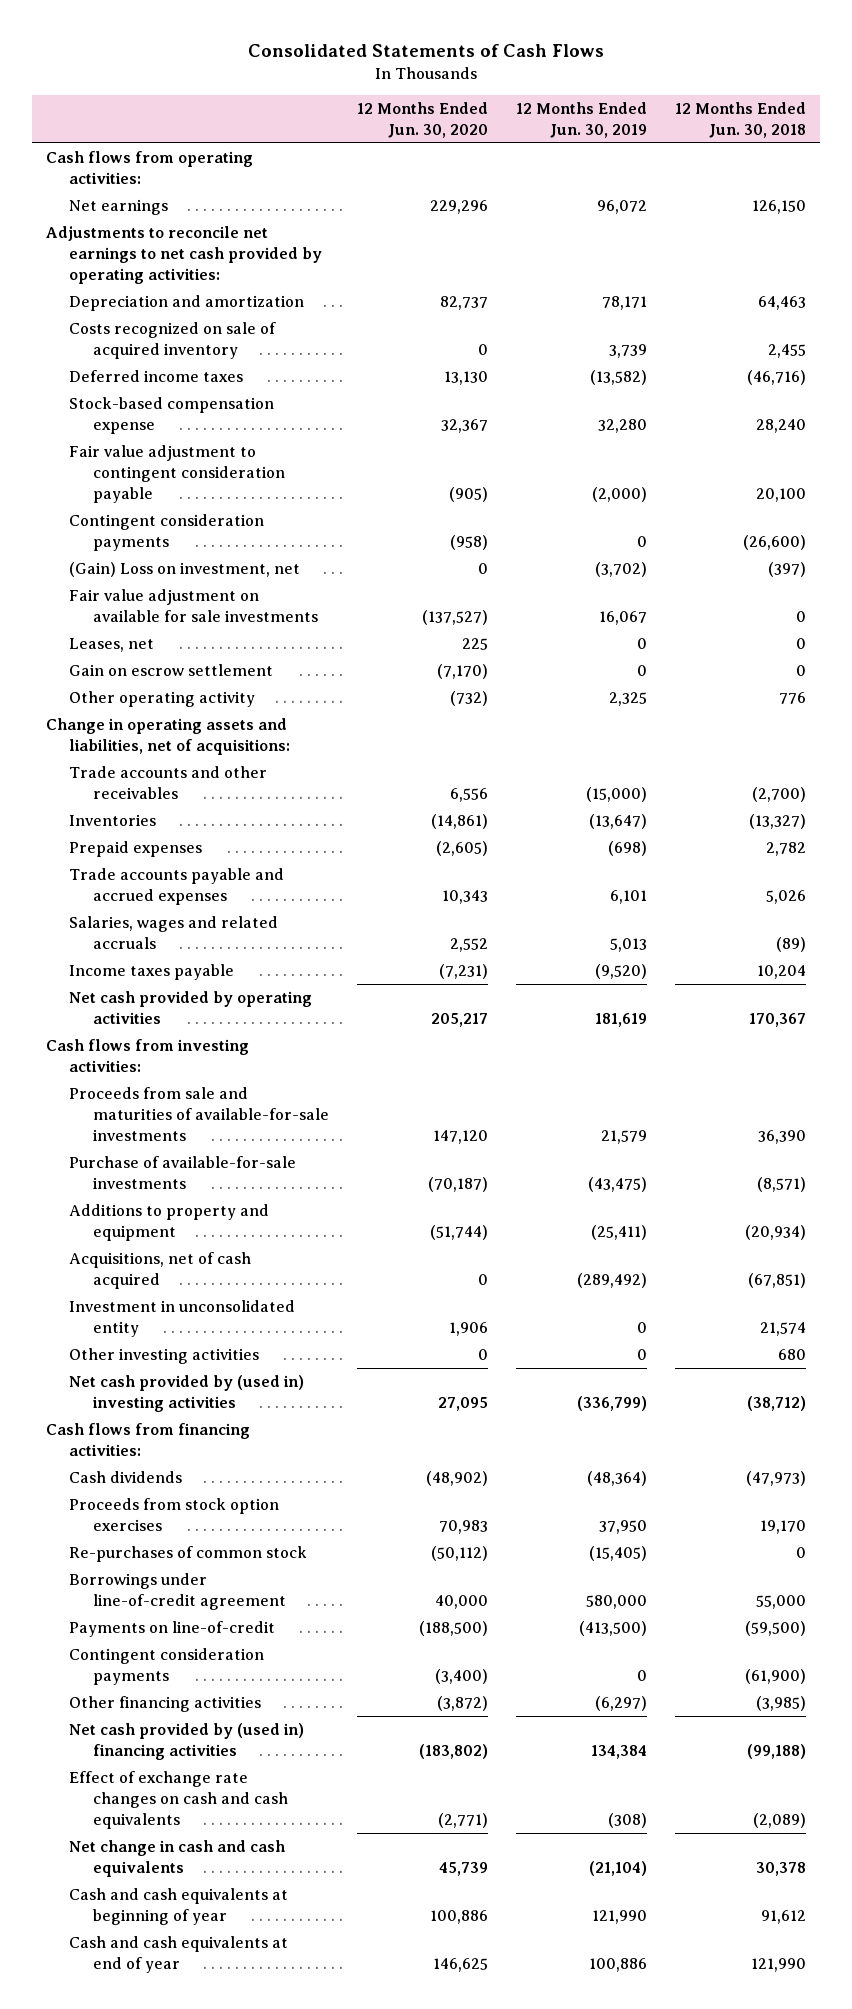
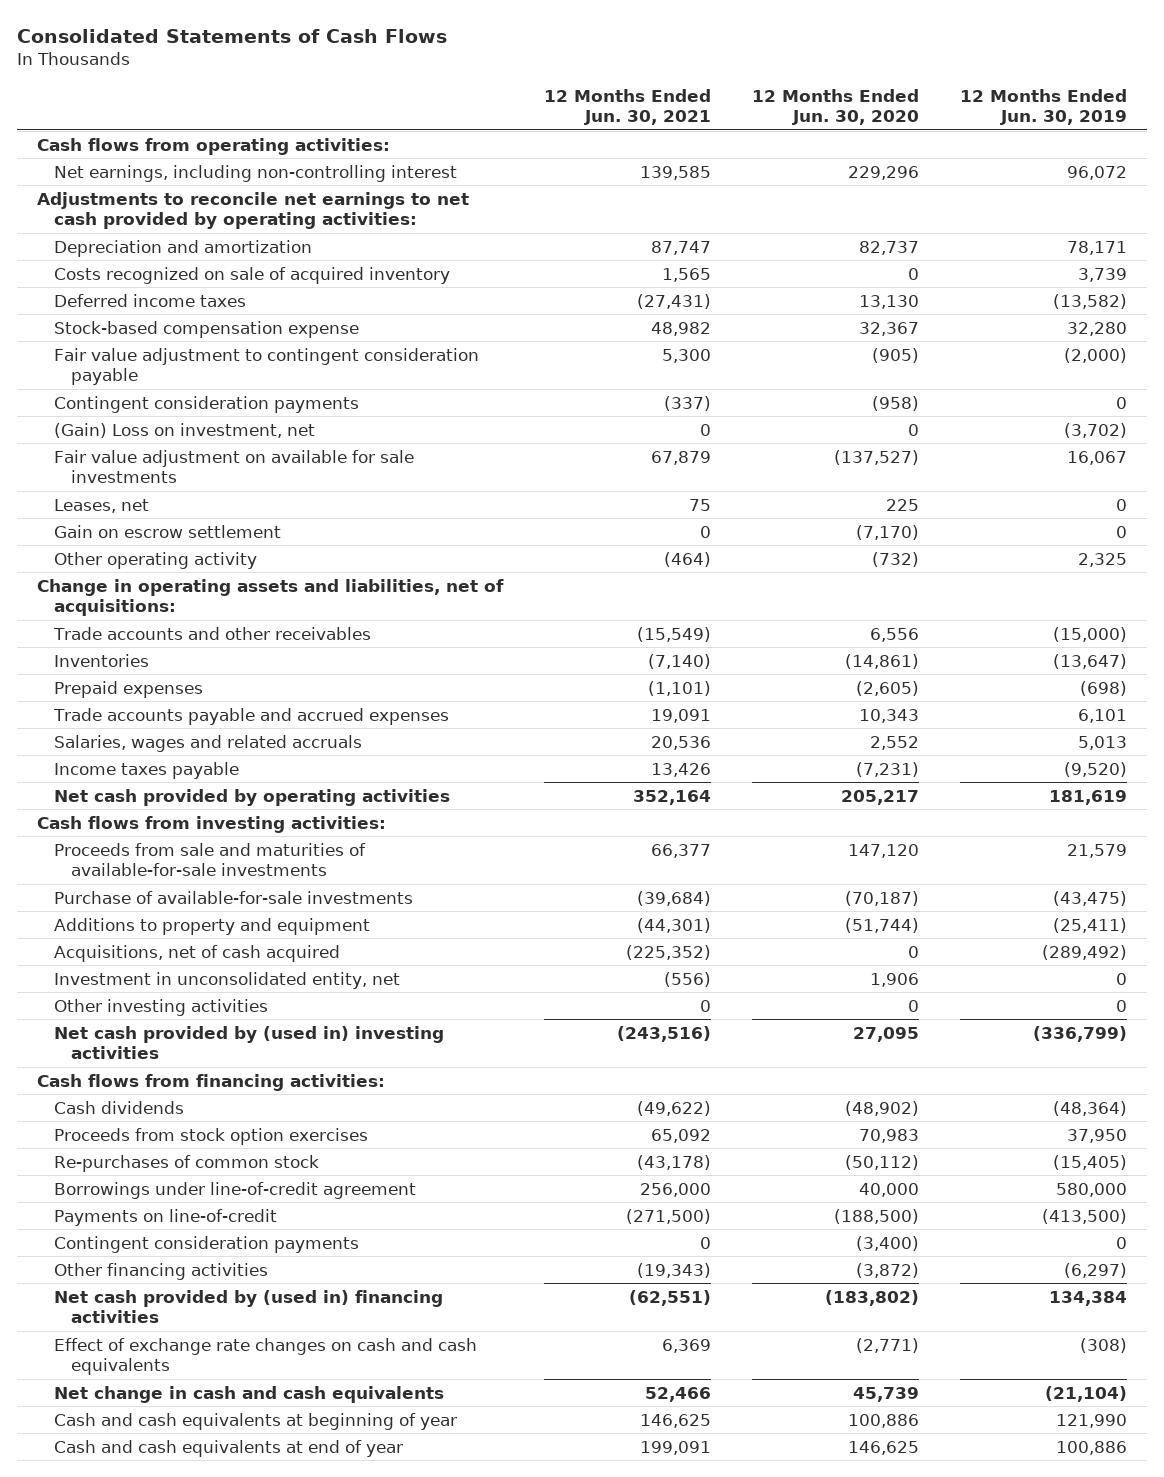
[675,102,807,138] 12 Months Ended Jun. 30, 2018 -> none
none -> [544,88,712,126] 12 Months Ended Jun. 30, 2021
[69,199,169,216] Net earnings -> [54,164,458,182] Net earnings, including non-controlling interest
[69,1300,296,1337] Investment in unconsolidated entity -> [54,971,401,989] Investment in unconsolidated entity, net

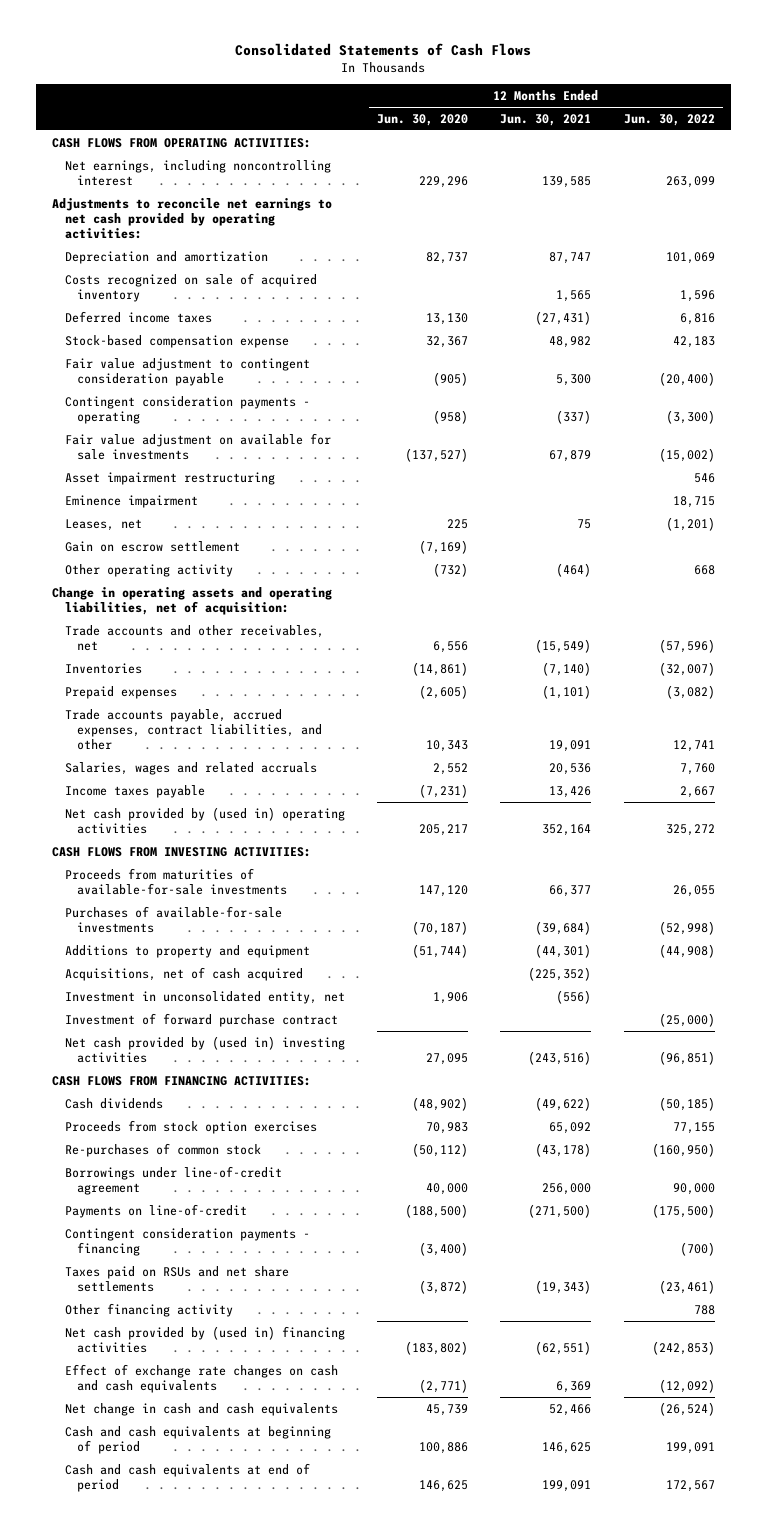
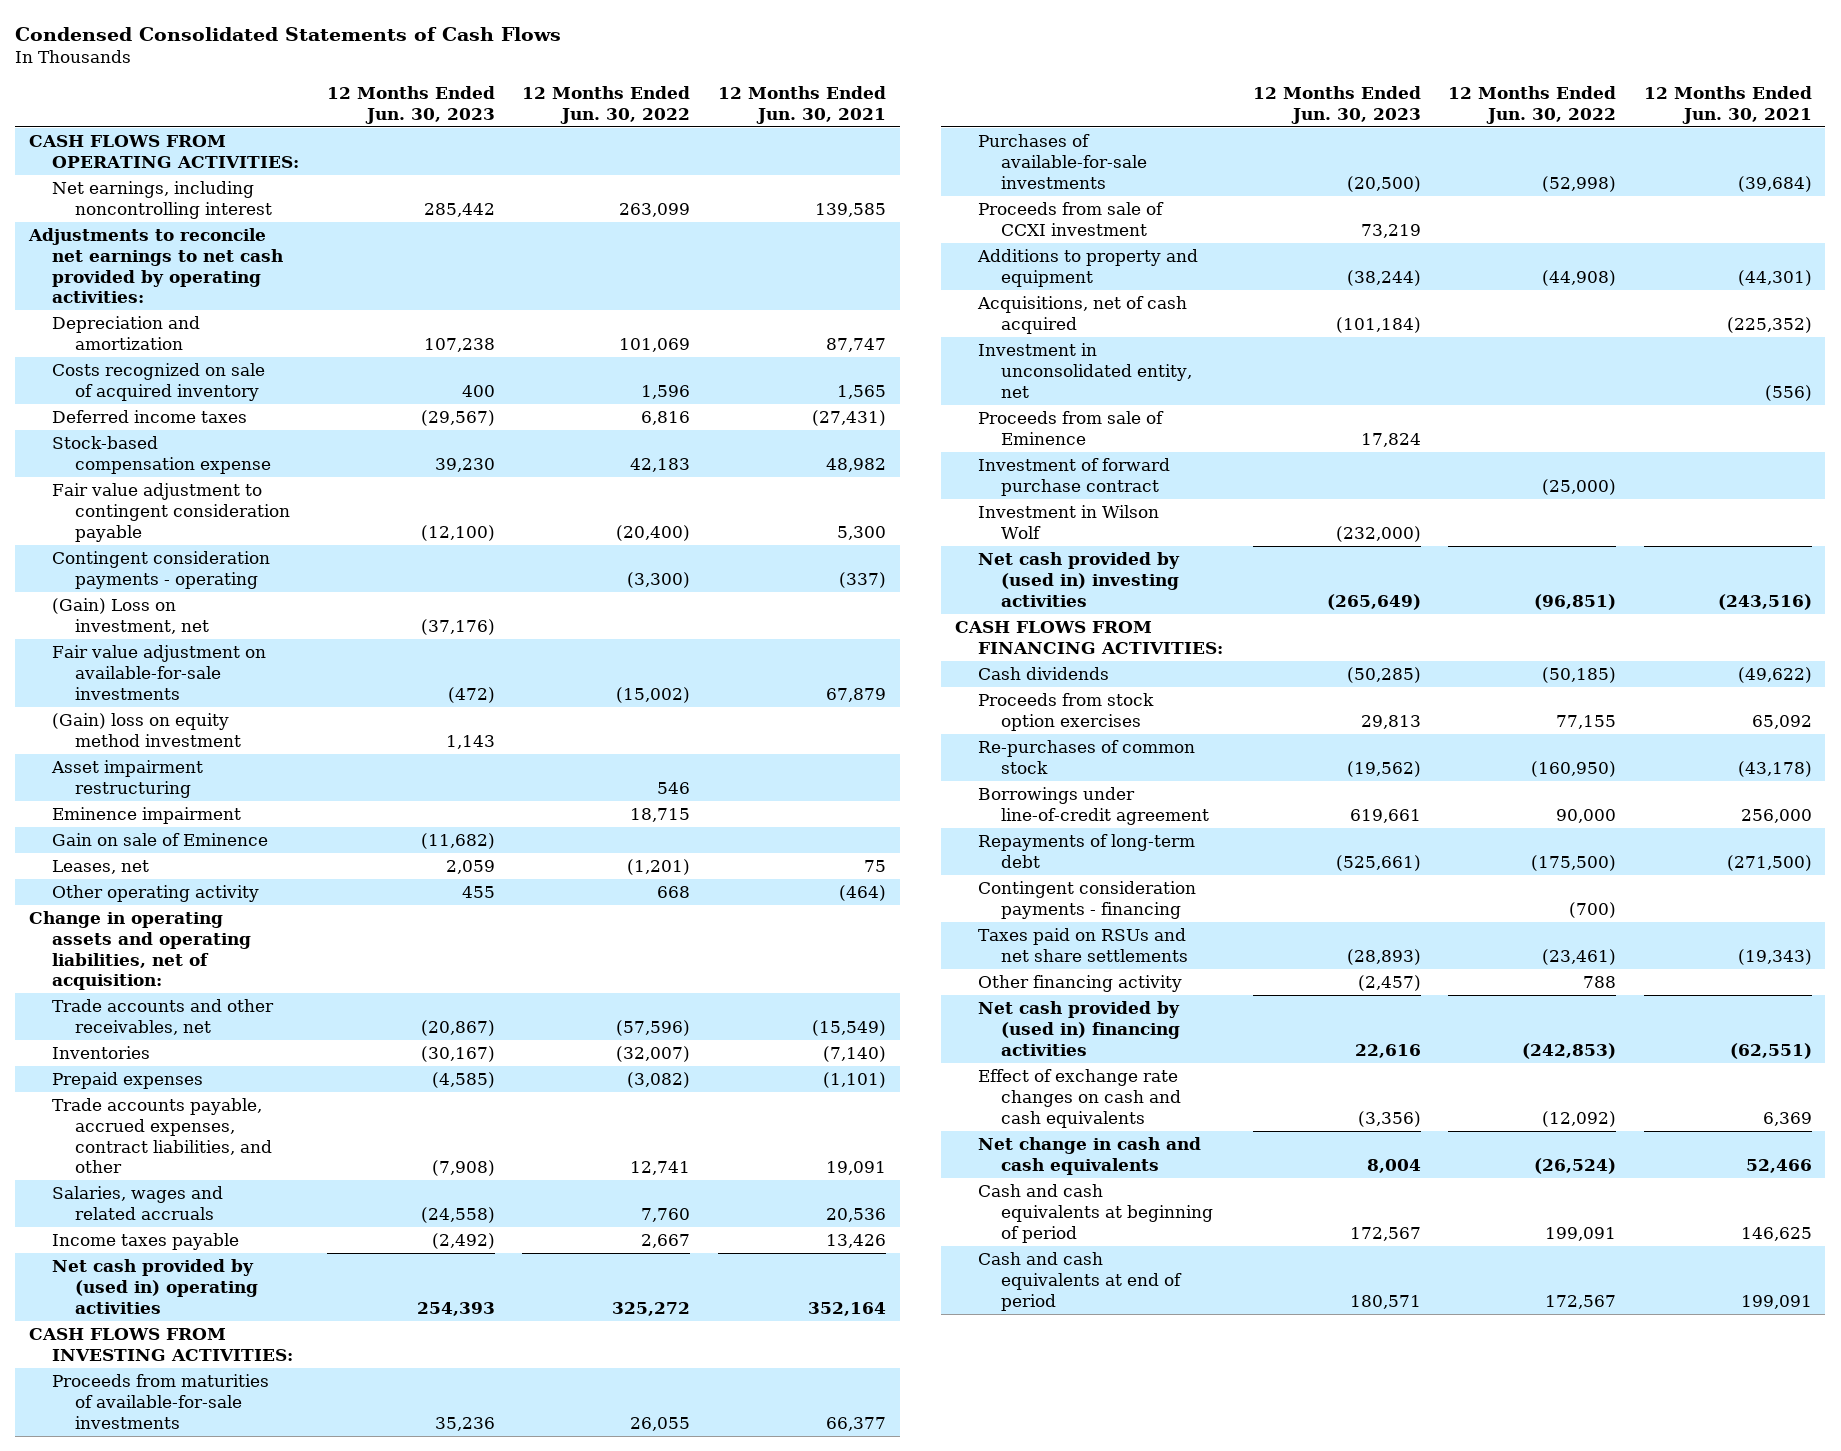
[235,43,532,57] Consolidated Statements of Cash Flows -> [15,26,562,41] Condensed Consolidated Statements of Cash Flows
[376,113,468,126] Jun. 30, 2020 -> none
none -> [326,85,495,124] 12 Months Ended Jun. 30, 2023
none -> [52,598,210,634] (Gain) Loss on investment, net
[64,432,331,460] Fair value adjustment on available for sale investments -> [52,645,267,700] Fair value adjustment on available-for-sale investments
none -> [52,713,242,747] (Gain) loss on equity method investment
none -> [52,833,269,847] Gain on sale of Eminence
[64,540,240,552] Gain on escrow settlement -> none
none -> [977,202,1164,236] Proceeds from sale of CCXI investment
none -> [977,411,1164,445] Proceeds from sale of Eminence
none -> [977,505,1159,539] Investment in Wilson Wolf
[64,1203,247,1218] Payments on line-of-credit -> [977,834,1195,868] Repayments of long-term debt

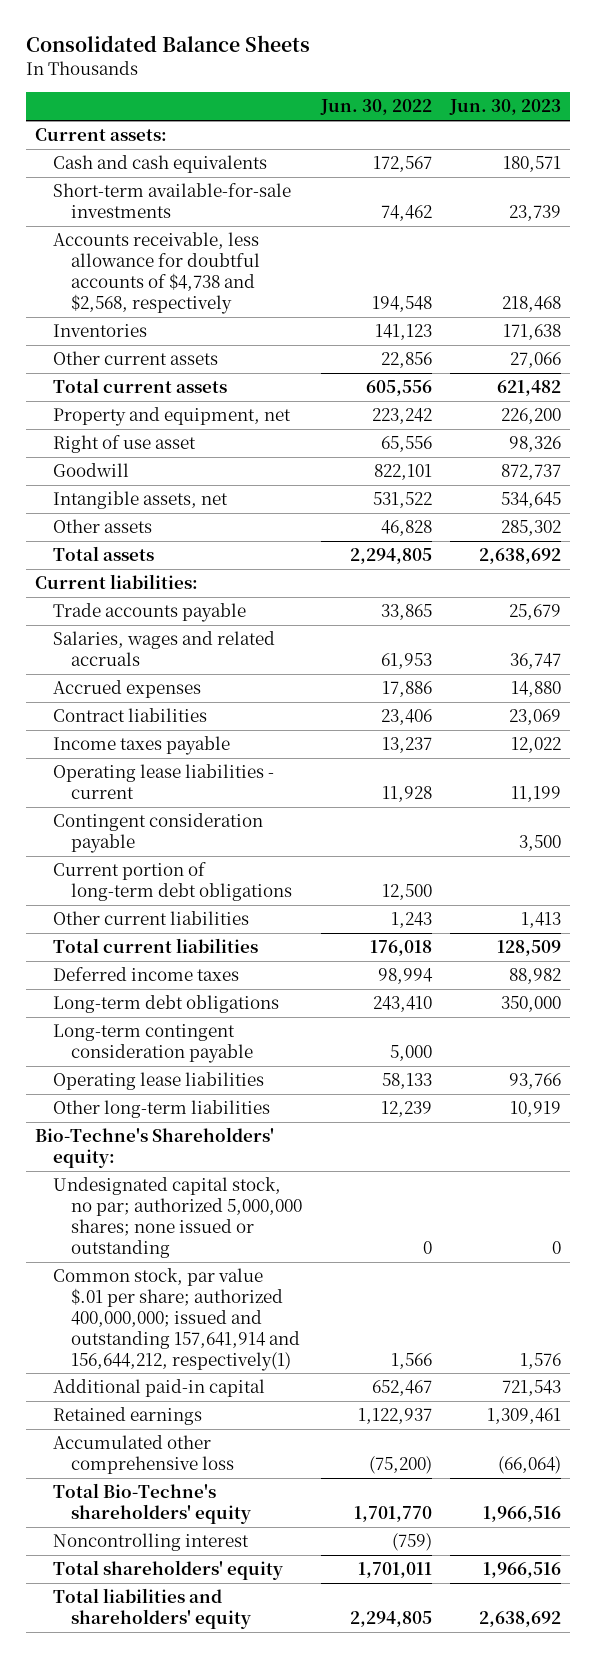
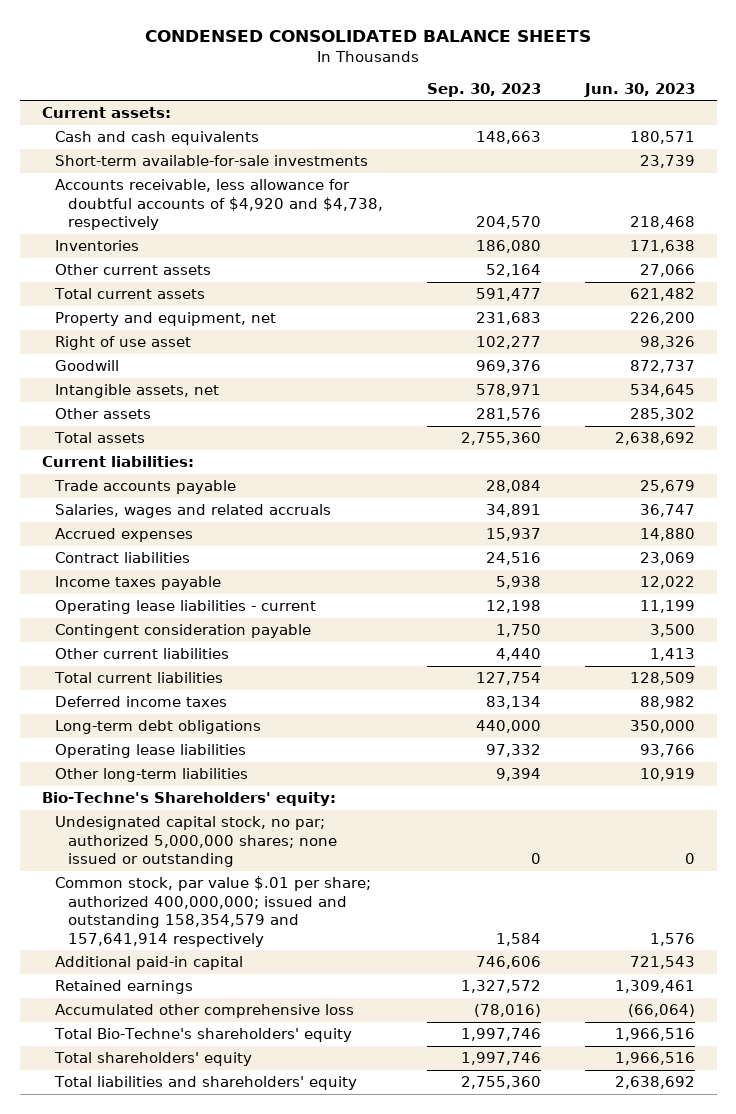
[25,35,310,53] Consolidated Balance Sheets -> [145,30,592,43] CONDENSED CONSOLIDATED BALANCE SHEETS
[319,99,432,116] Jun. 30, 2022 -> none
none -> [426,83,541,98] Sep. 30, 2023
[53,232,261,314] Accounts receivable, less allowance for doubtful accounts of $4,738 and $2,568, respectively -> [54,179,383,231] Accounts receivable, less allowance for doubtful accounts of $4,920 and $4,738, respectively
[53,862,293,902] Current portion of long-term debt obligations -> none
[53,1024,254,1064] Long-term contingent consideration payable -> none
[53,1268,301,1371] Common stock, par value $.01 per share; authorized 400,000,000; issued and outstanding 157,641,914 and 156,644,212, respectively(1) -> [54,876,371,947] Common stock, par value $.01 per share; authorized 400,000,000; issued and outstanding 158,354,579 and 157,641,914 respectively
[53,1533,250,1552] Noncontrolling interest -> none

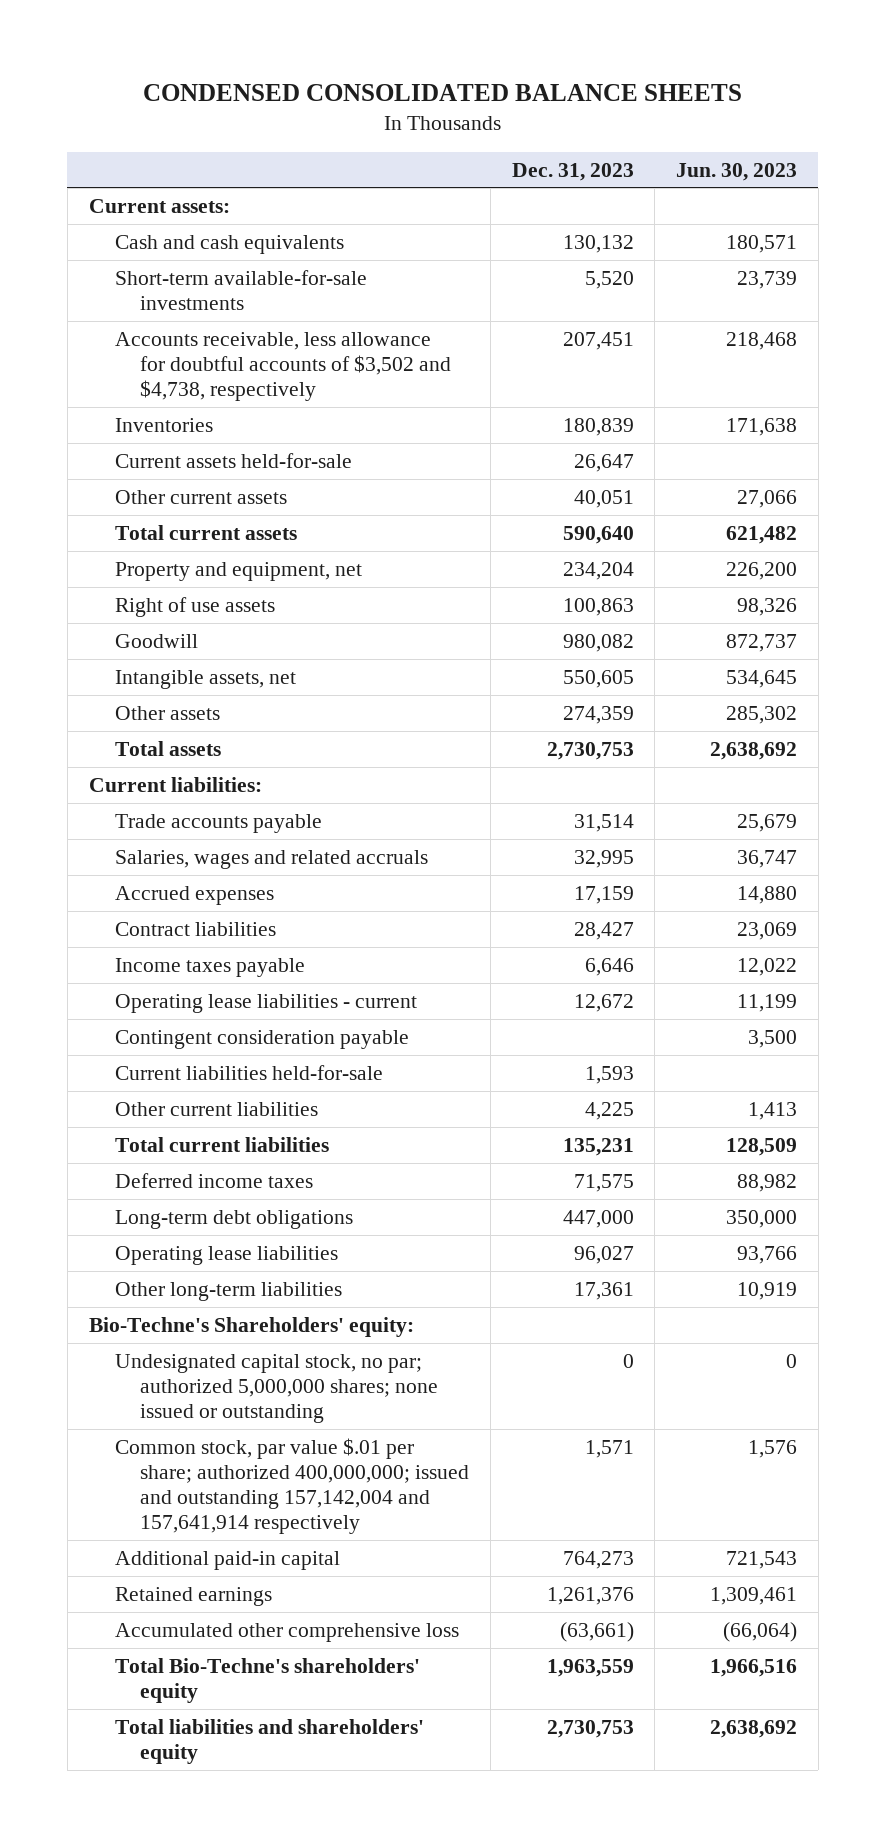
[426,83,541,98] Sep. 30, 2023 -> none
none -> [511,162,634,181] Dec. 31, 2023
[54,179,383,231] Accounts receivable, less allowance for doubtful accounts of $4,920 and $4,738, respectively -> [114,331,452,402] Accounts receivable, less allowance for doubtful accounts of $3,502 and $4,738, respectively
none -> [114,452,352,468] Current assets held-for-sale
[54,336,191,351] Right of use asset -> [114,596,275,617] Right of use assets
none -> [114,1064,383,1080] Current liabilities held-for-sale
[54,876,371,947] Common stock, par value $.01 per share; authorized 400,000,000; issued and outstanding 158,354,579 and 157,641,914 respectively -> [114,1437,470,1535] Common stock, par value $.01 per share; authorized 400,000,000; issued and outstanding 157,142,004 and 157,641,914 respectively
[53,1052,252,1067] Total shareholders' equity -> none

